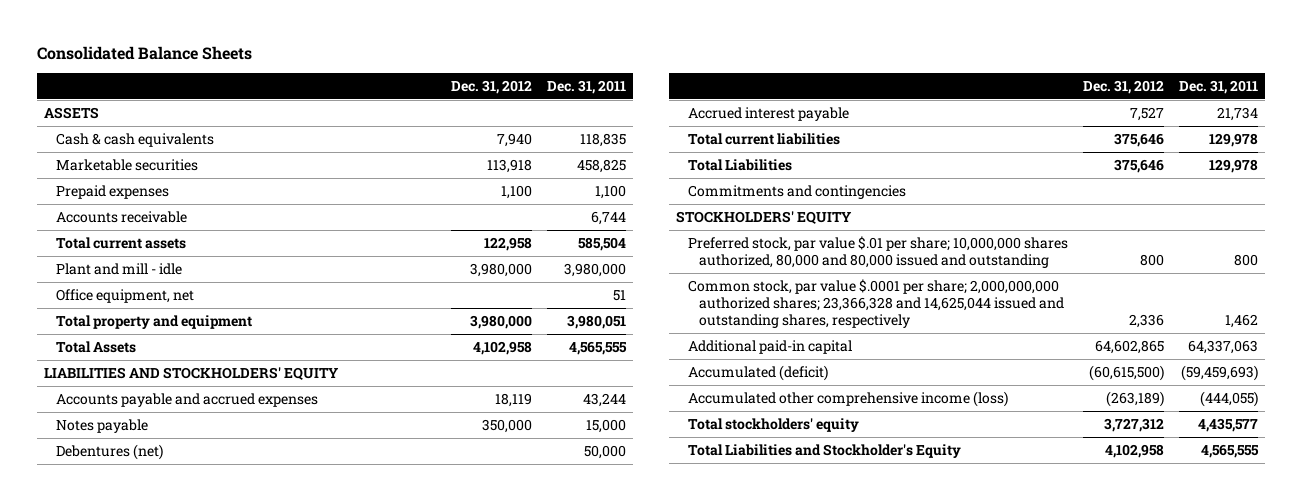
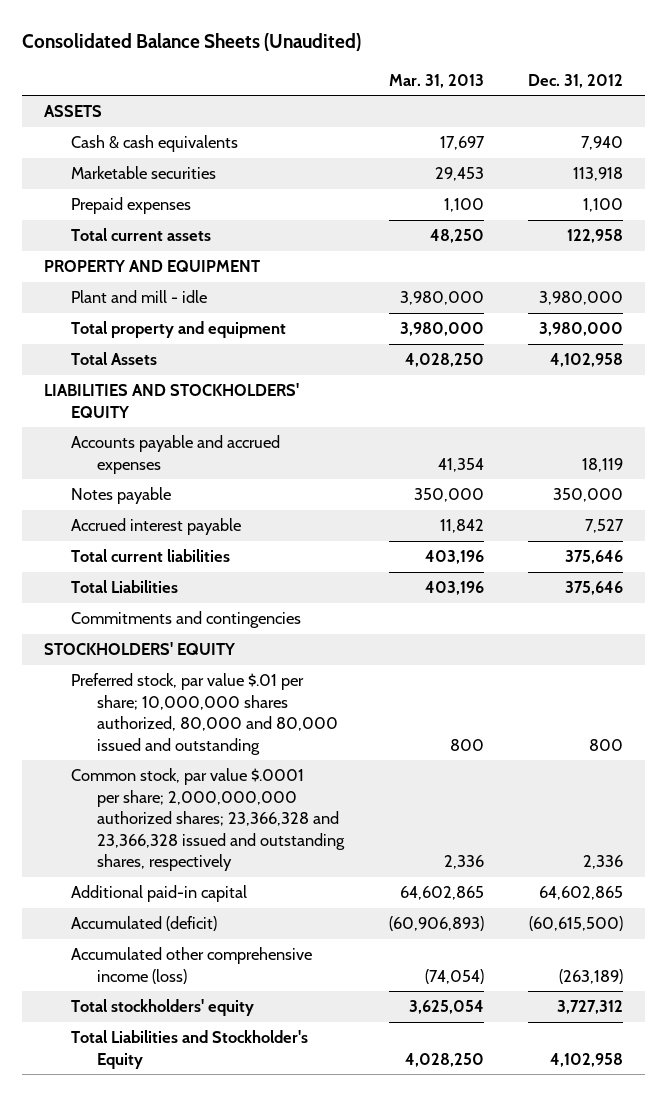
[36,45,252,60] Consolidated Balance Sheets -> [22,33,362,52] Consolidated Balance Sheets (Unaudited)
[546,79,626,94] Dec. 31, 2011 -> none
none -> [388,73,484,88] Mar. 31, 2013
[55,211,187,224] Accounts receivable -> none
none -> [44,260,261,273] PROPERTY AND EQUIPMENT
[55,289,194,304] Office equipment, net -> none
[55,444,163,461] Debentures (net) -> none
[687,279,1065,328] Common stock, par value $.0001 per share; 2,000,000,000 authorized shares; 23,366,328 and 14,625,044 issued and outstanding shares, respectively -> [70,768,346,872] Common stock, par value $.0001 per share; 2,000,000,000 authorized shares; 23,366,328 and 23,366,328 issued and outstanding shares, respectively

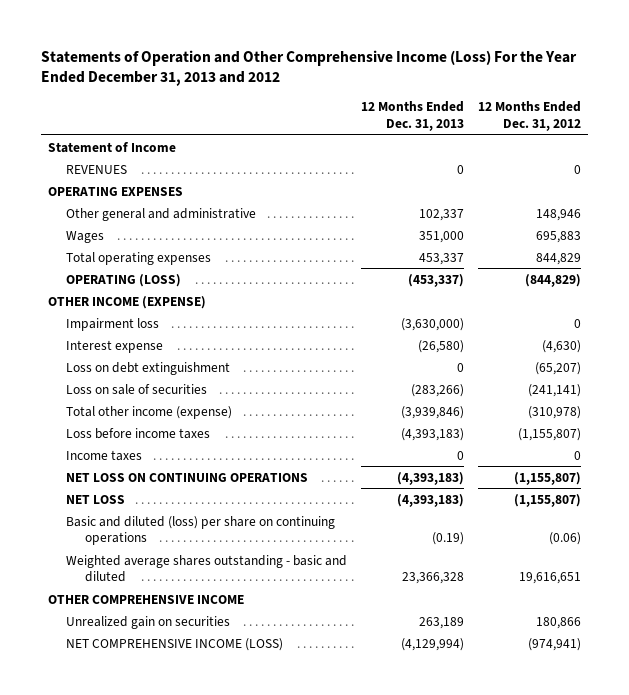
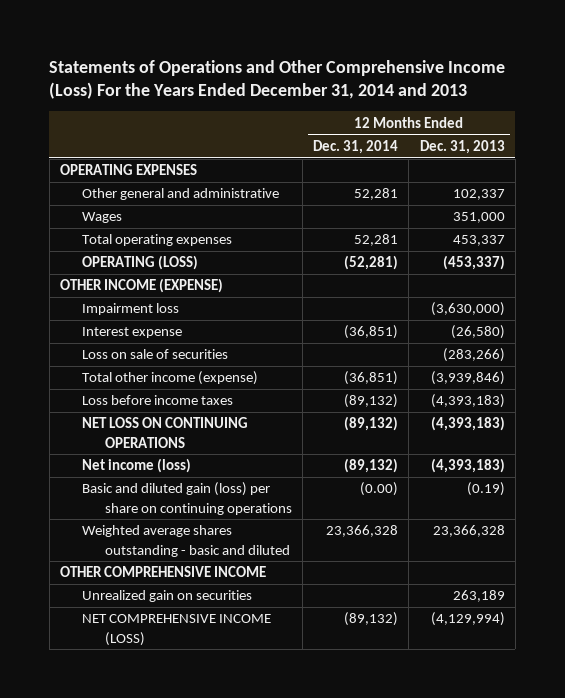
[40,49,577,87] Statements of Operation and Other Comprehensive Income (Loss) For the Year Ended December 31, 2013 and 2012 -> [49,59,506,100] Statements of Operations and Other Comprehensive Income (Loss) For the Years Ended December 31, 2014 and 2013
[478,101,582,132] 12 Months Ended Dec. 31, 2012 -> none
none -> [313,139,399,154] Dec. 31, 2014
[47,141,176,153] Statement of Income -> none
[66,164,128,174] REVENUES -> none
[66,361,231,375] Loss on debt extinguishment -> none
[66,449,143,461] Income taxes -> none
[66,494,126,504] NET LOSS -> [82,458,192,474] Net income (loss)
[66,515,336,546] Basic and diluted (loss) per share on continuing operations -> [82,482,292,515] Basic and diluted gain (loss) per share on continuing operations

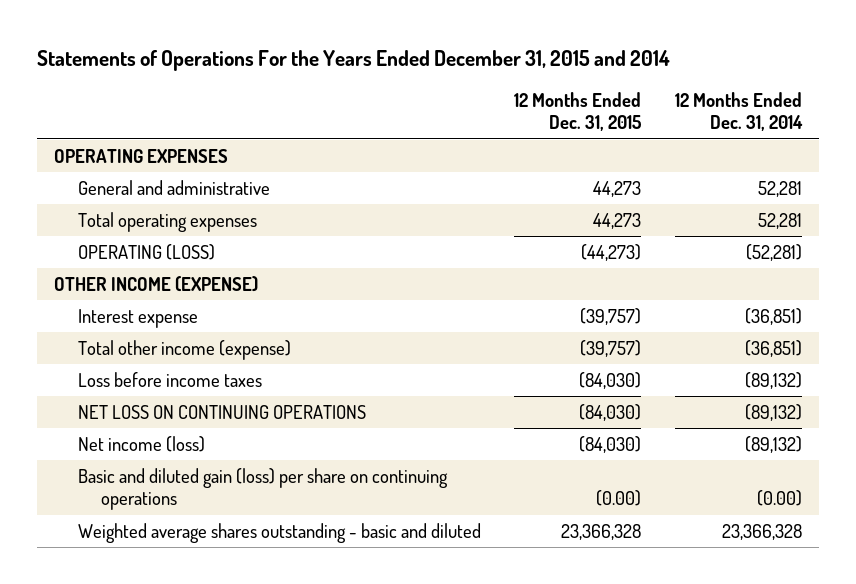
[49,59,506,100] Statements of Operations and Other Comprehensive Income (Loss) For the Years Ended December 31, 2014 and 2013 -> [37,49,671,71] Statements of Operations For the Years Ended December 31, 2015 and 2014
[419,139,505,154] Dec. 31, 2013 -> none
none -> [514,91,642,132] 12 Months Ended Dec. 31, 2015
[82,212,123,224] Wages -> none
[82,188,280,201] Other general and administrative -> [77,179,270,195] General and administrative
[82,303,180,316] Impairment loss -> none
[82,349,229,360] Loss on sale of securities -> none
[59,566,266,578] OTHER COMPREHENSIVE INCOME -> none
[82,590,253,603] Unrealized gain on securities -> none
[82,614,272,646] NET COMPREHENSIVE INCOME (LOSS) -> none

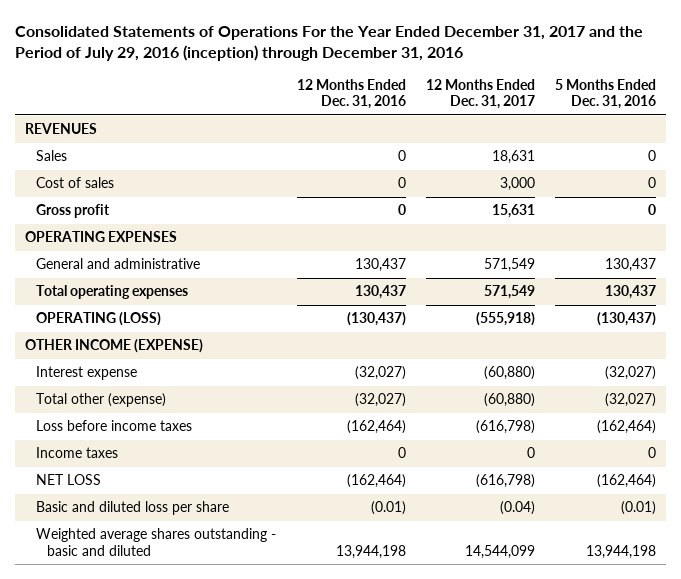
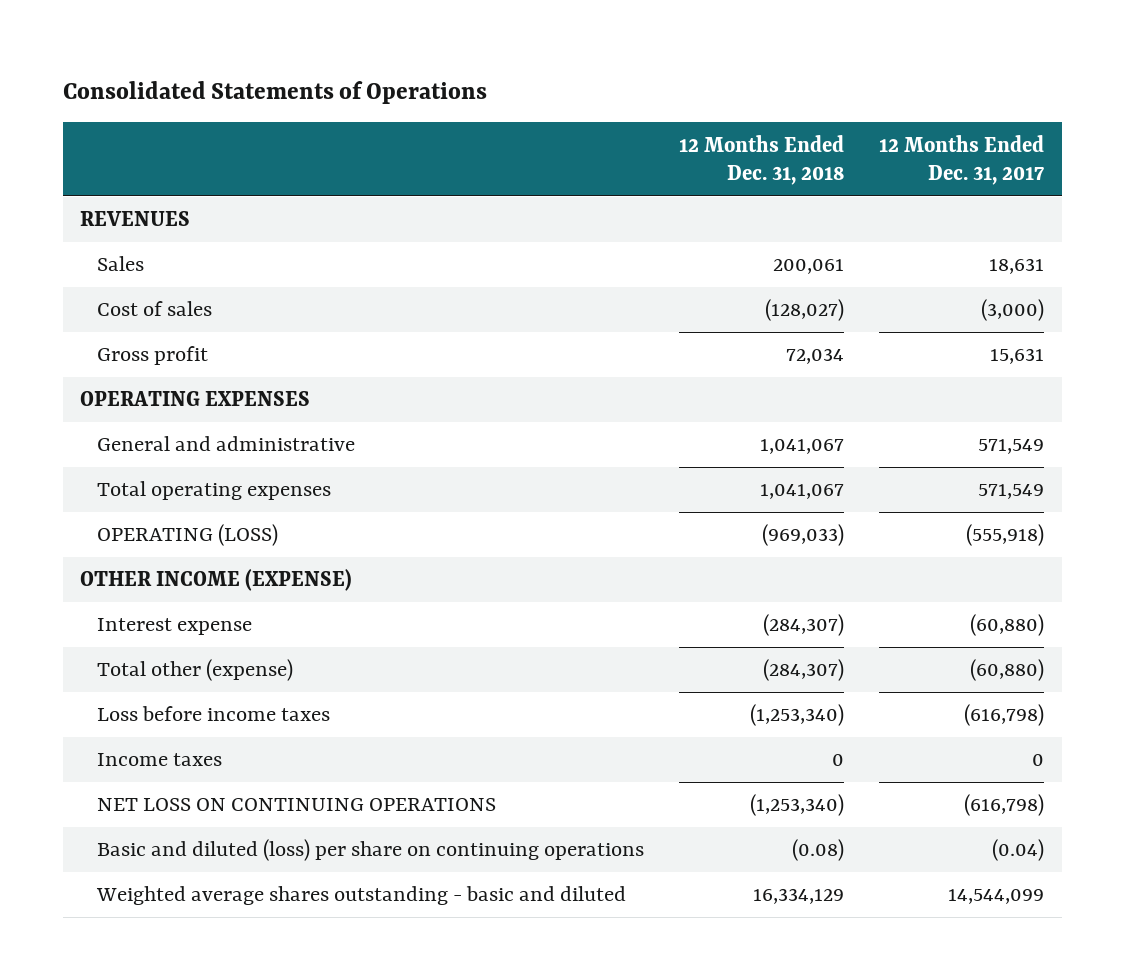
[15,25,644,61] Consolidated Statements of Operations For the Year Ended December 31, 2017 and the Period of July 29, 2016 (inception) through December 31, 2016 -> [62,81,487,105] Consolidated Statements of Operations
[296,79,406,110] 12 Months Ended Dec. 31, 2016 -> none
[555,79,657,110] 5 Months Ended Dec. 31, 2016 -> none
none -> [679,134,845,185] 12 Months Ended Dec. 31, 2018
[499,177,535,192] 3,000 -> [981,299,1045,322] (3,000)
[36,474,102,486] NET LOSS -> [97,798,497,812] NET LOSS ON CONTINUING OPERATIONS
[36,501,230,516] Basic and diluted loss per share -> [97,839,645,862] Basic and diluted (loss) per share on continuing operations

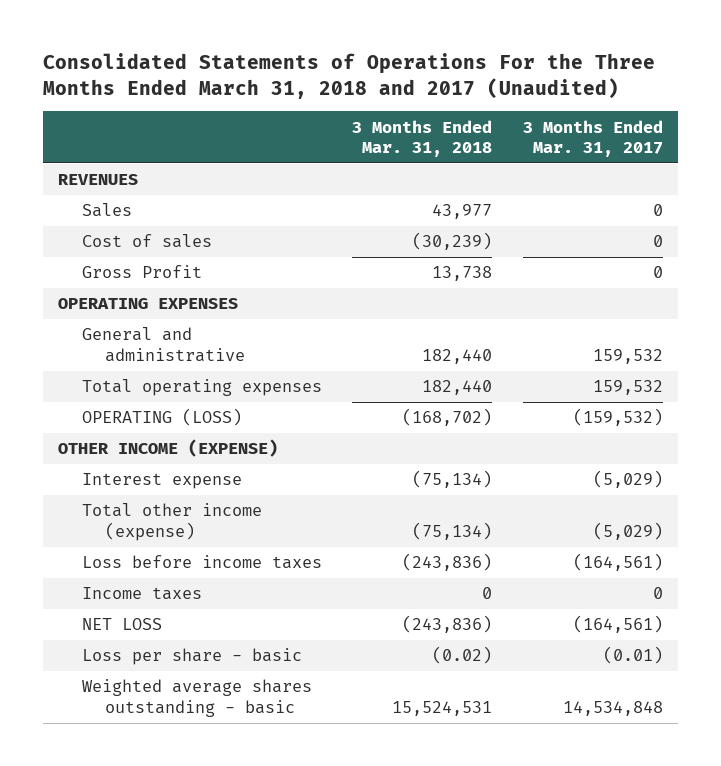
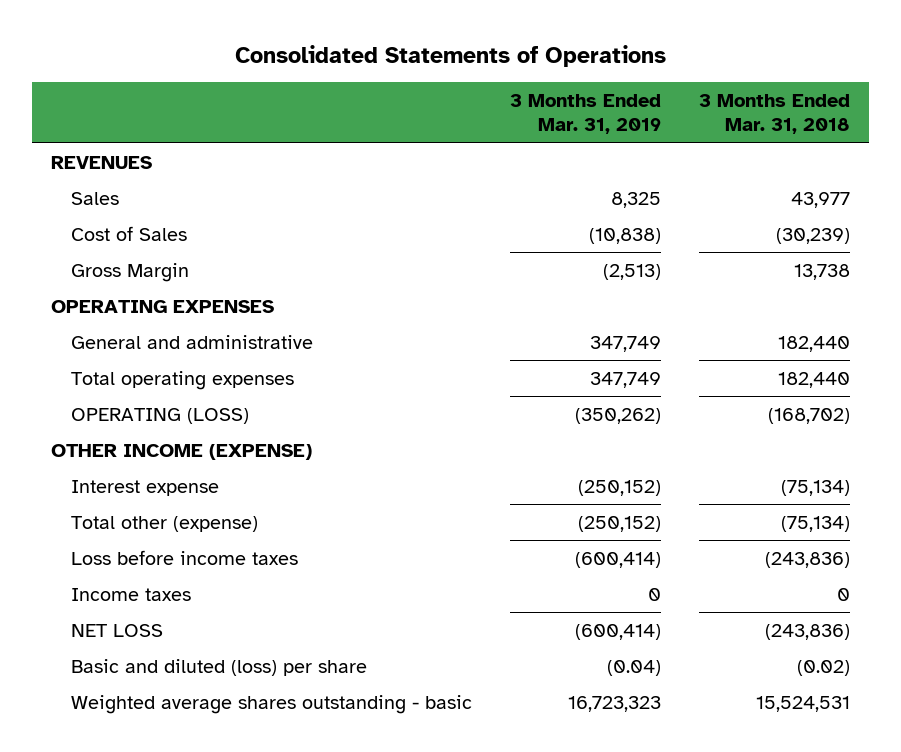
[42,52,655,99] Consolidated Statements of Operations For the Three Months Ended March 31, 2018 and 2017 (Unaudited) -> [234,44,666,67] Consolidated Statements of Operations
[522,119,663,158] 3 Months Ended Mar. 31, 2017 -> none
none -> [509,94,661,135] 3 Months Ended Mar. 31, 2019
[81,234,212,249] Cost of sales -> [70,225,187,241] Cost of Sales
[81,265,202,279] Gross Profit -> [70,262,189,282] Gross Margin
[81,503,262,541] Total other income (expense) -> [70,515,258,532] Total other (expense)
[81,648,302,666] Loss per share - basic -> [70,658,367,676] Basic and diluted (loss) per share

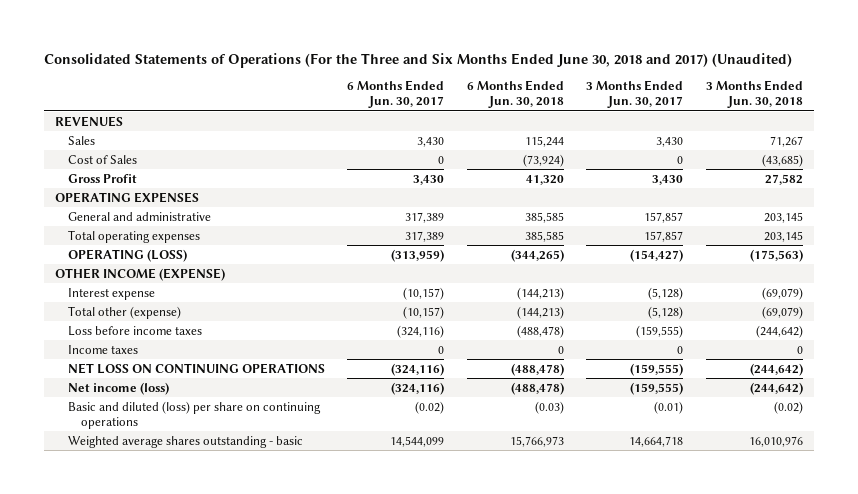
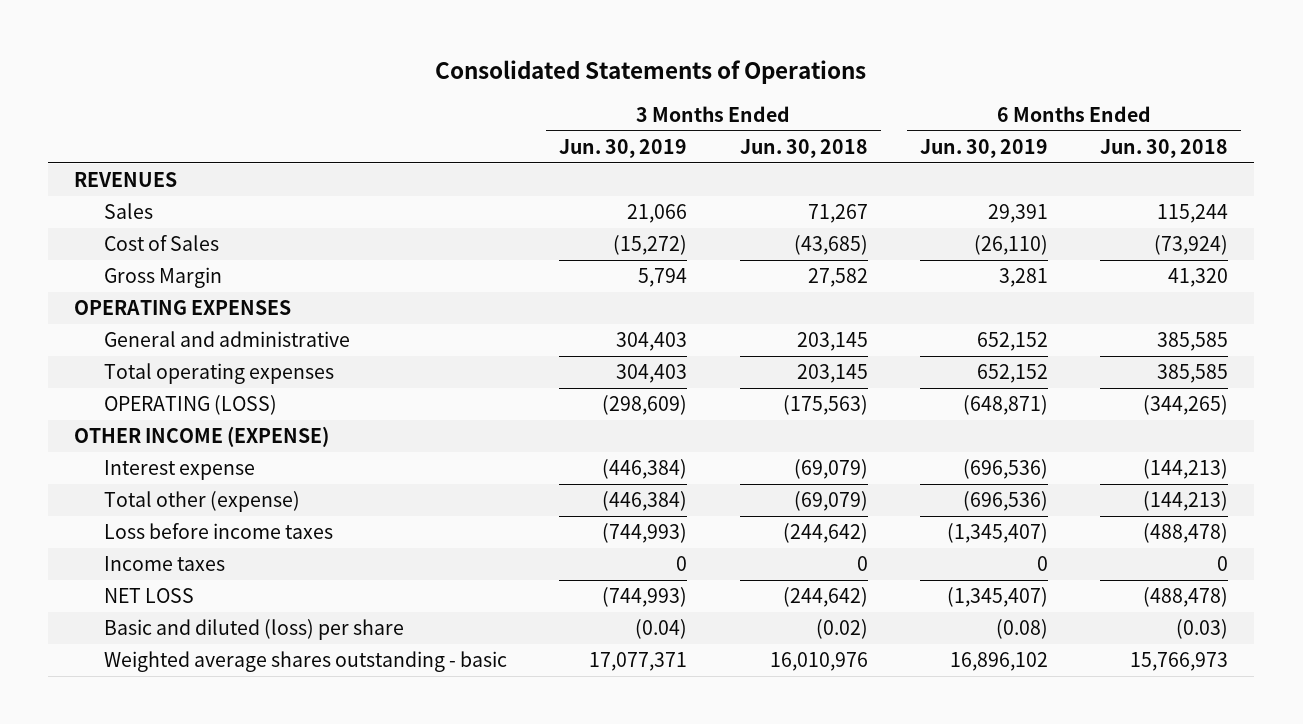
[43,52,792,68] Consolidated Statements of Operations (For the Three and Six Months Ended June 30, 2018 and 2017) (Unaudited) -> [435,59,867,84] Consolidated Statements of Operations
[347,80,445,109] 6 Months Ended Jun. 30, 2017 -> none
[586,80,684,109] 3 Months Ended Jun. 30, 2017 -> none
none -> [559,138,688,158] Jun. 30, 2019
none -> [919,138,1048,158] Jun. 30, 2019
[68,173,138,183] Gross Profit -> [103,267,222,289] Gross Margin
[68,362,326,374] NET LOSS ON CONTINUING OPERATIONS -> none
[68,381,170,395] Net income (loss) -> [103,588,194,604] NET LOSS
[68,400,322,429] Basic and diluted (loss) per share on continuing operations -> [103,619,404,641] Basic and diluted (loss) per share

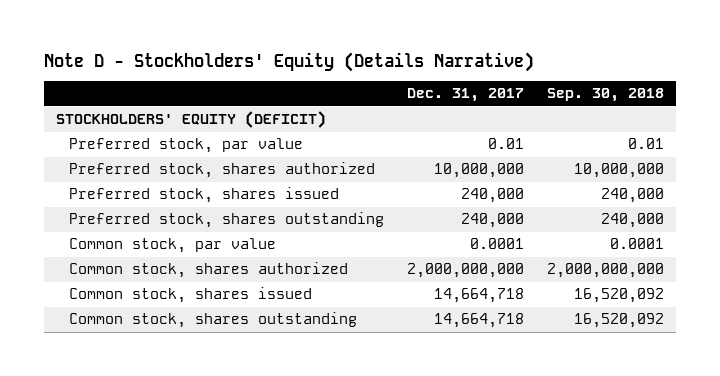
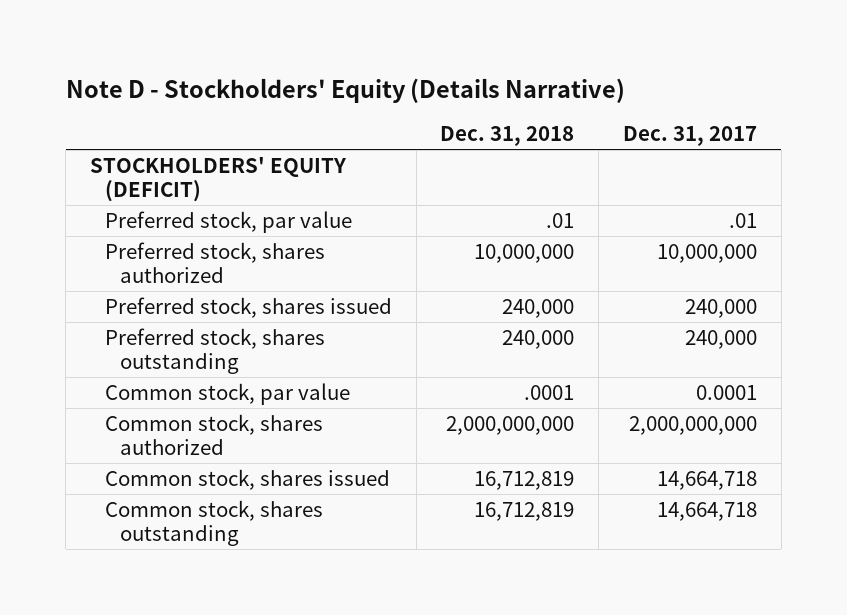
[547,88,665,103] Sep. 30, 2018 -> none
none -> [440,125,575,146] Dec. 31, 2018
[488,138,525,150] 0.01 -> [728,212,757,228] .01

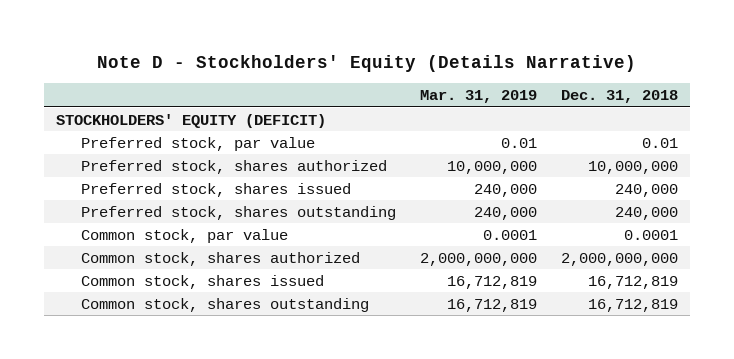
[622,125,757,146] Dec. 31, 2017 -> none
none -> [419,90,537,104] Mar. 31, 2019
[546,212,575,228] .01 -> [641,137,678,148] 0.01
[524,384,575,400] .0001 -> [623,229,678,240] 0.0001

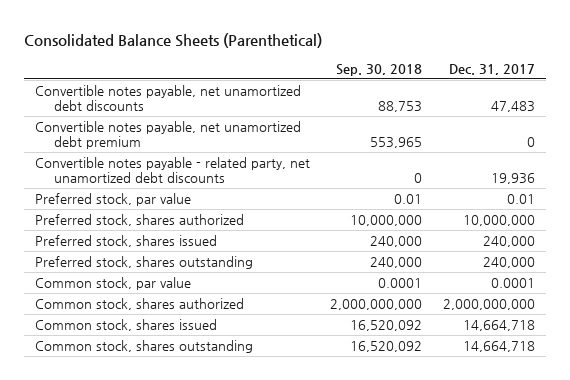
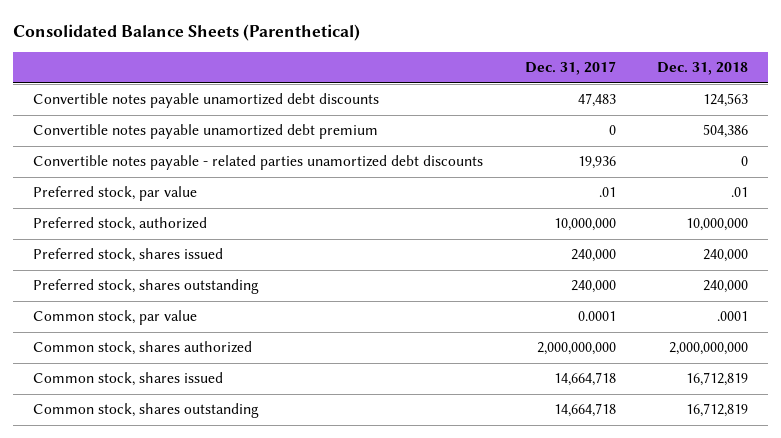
[336,63,423,76] Sep. 30, 2018 -> none
none -> [656,62,748,76] Dec. 31, 2018
[34,85,301,112] Convertible notes payable, net unamortized debt discounts -> [33,93,380,109] Convertible notes payable unamortized debt discounts
[34,121,301,150] Convertible notes payable, net unamortized debt premium -> [33,124,379,140] Convertible notes payable unamortized debt premium
[34,157,310,184] Convertible notes payable - related party, net unamortized debt discounts -> [33,155,484,171] Convertible notes payable - related parties unamortized debt discounts
[507,194,536,205] 0.01 -> [598,187,616,198] .01
[34,214,244,227] Preferred stock, shares authorized -> [33,217,208,232] Preferred stock, authorized

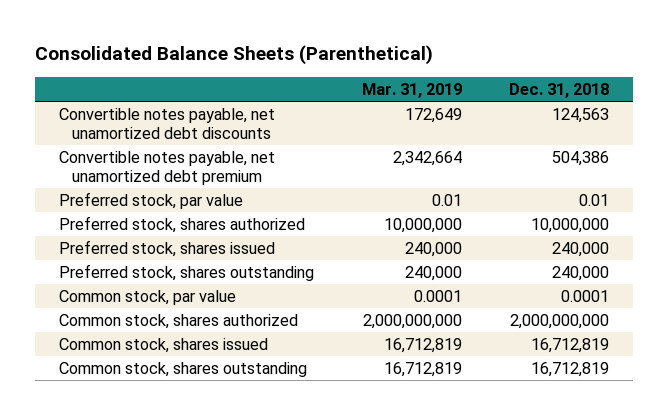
[524,61,616,76] Dec. 31, 2017 -> none
none -> [361,82,462,98] Mar. 31, 2019
[33,155,484,171] Convertible notes payable - related parties unamortized debt discounts -> none
[33,93,380,109] Convertible notes payable unamortized debt discounts -> [58,108,275,139] Convertible notes payable, net unamortized debt discounts
[33,124,379,140] Convertible notes payable unamortized debt premium -> [58,151,275,185] Convertible notes payable, net unamortized debt premium
[730,187,748,198] .01 -> [579,194,610,207] 0.01
[33,217,208,232] Preferred stock, authorized -> [58,216,305,234] Preferred stock, shares authorized
[716,311,748,322] .0001 -> [561,290,610,303] 0.0001

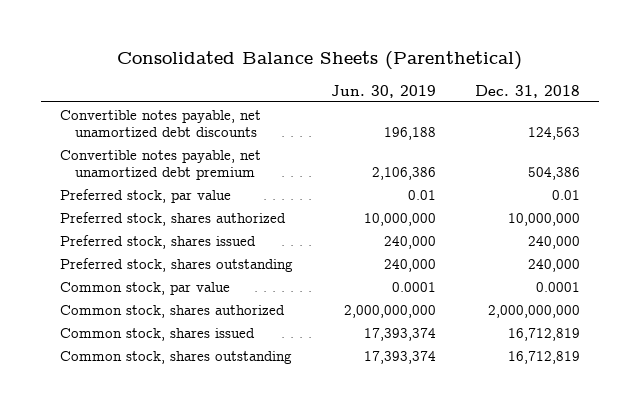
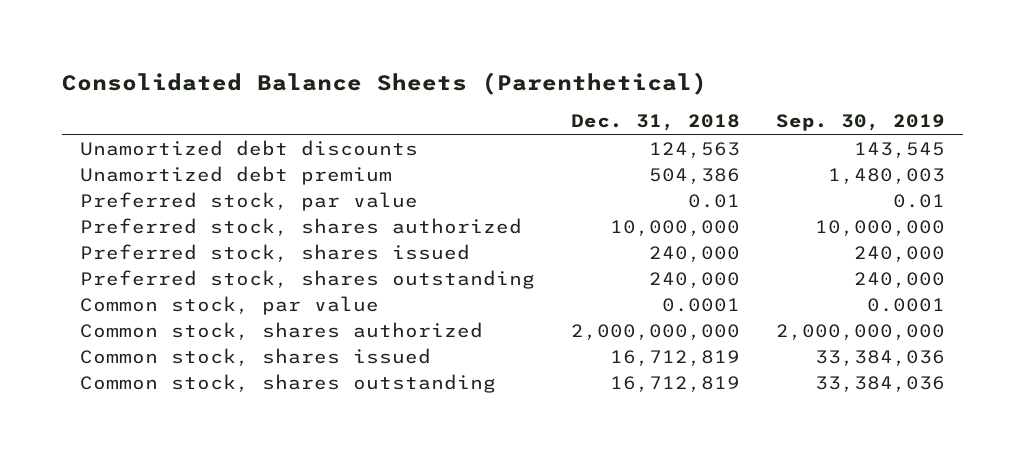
[331,84,437,98] Jun. 30, 2019 -> none
none -> [775,114,945,132] Sep. 30, 2019
[59,109,261,138] Convertible notes payable, net unamortized debt discounts -> [79,139,418,156] Unamortized debt discounts
[59,149,261,181] Convertible notes payable, net unamortized debt premium -> [79,165,392,185] Unamortized debt premium

